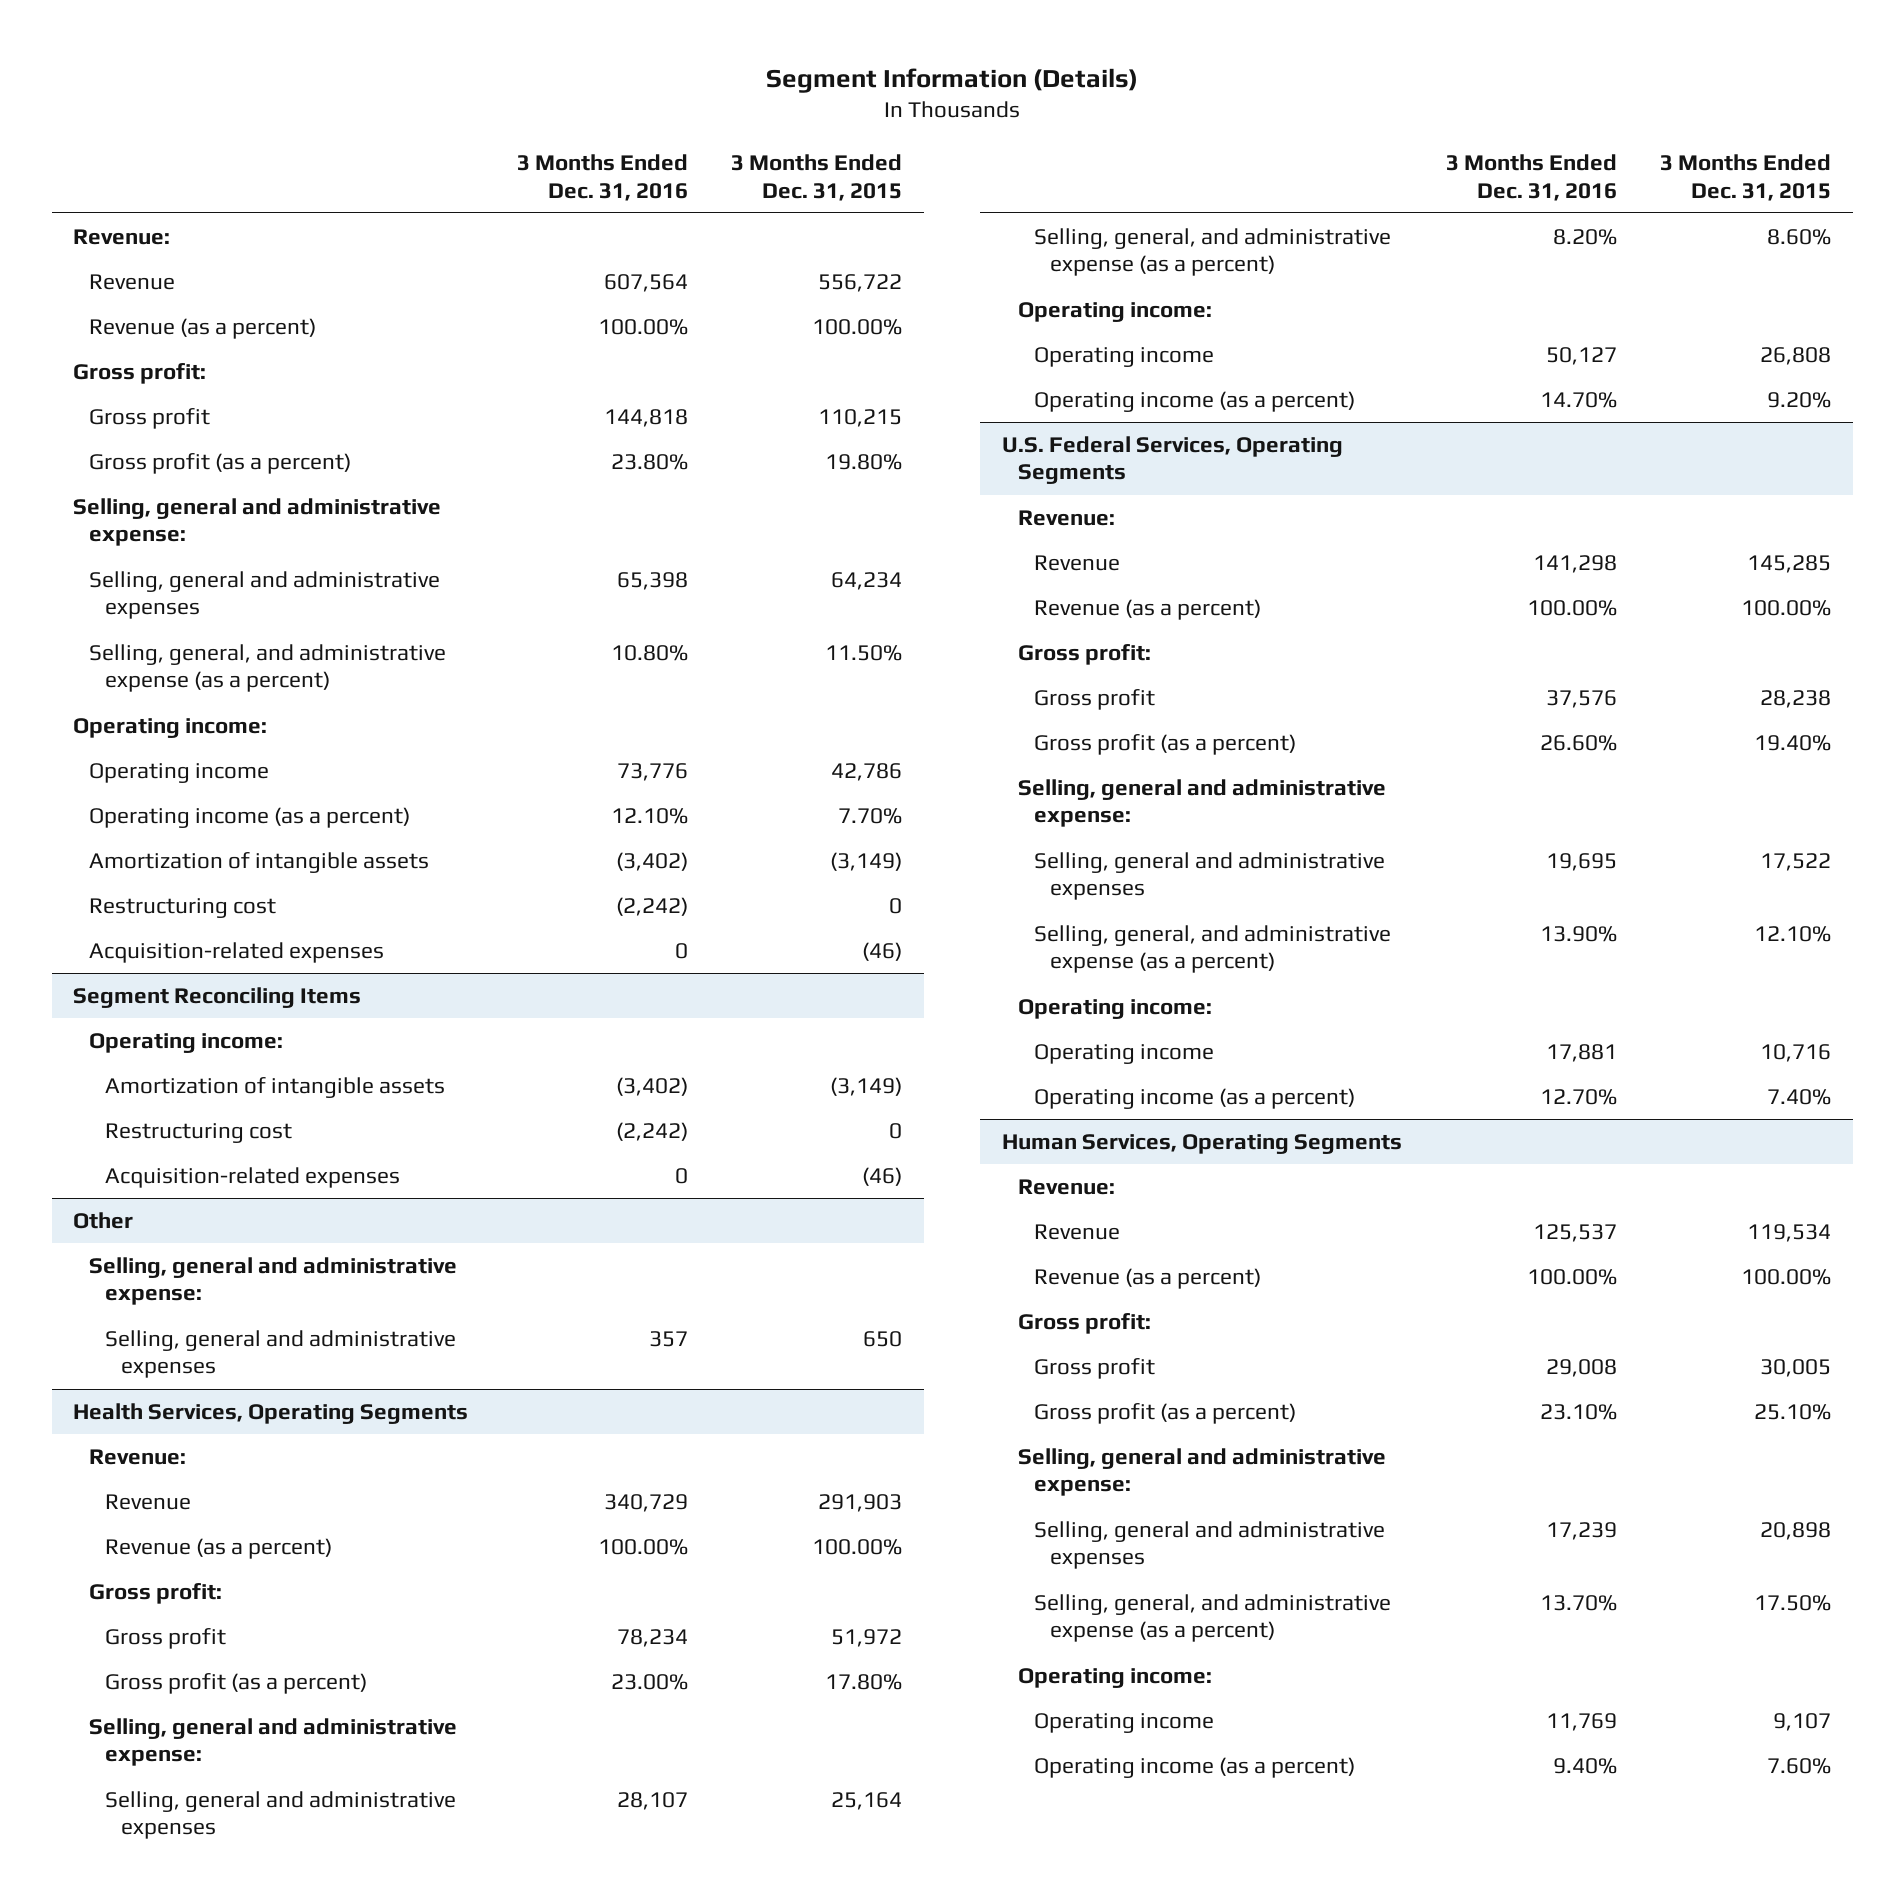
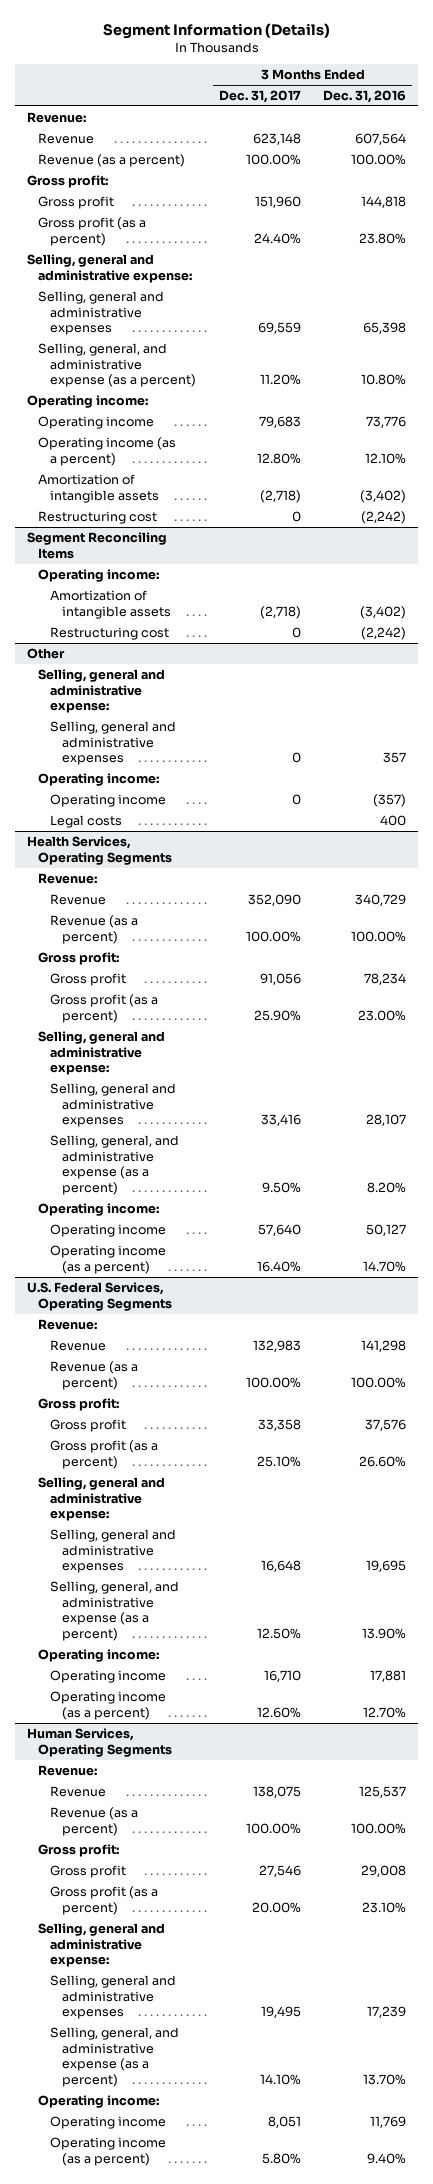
[731,154,903,201] 3 Months Ended Dec. 31, 2015 -> none
none -> [218,90,301,104] Dec. 31, 2017
[89,942,385,964] Acquisition-related expenses -> none
[105,1167,401,1189] Acquisition-related expenses -> none
none -> [38,773,160,787] Operating income:
none -> [50,794,167,808] Operating income
none -> [50,815,123,829] Legal costs

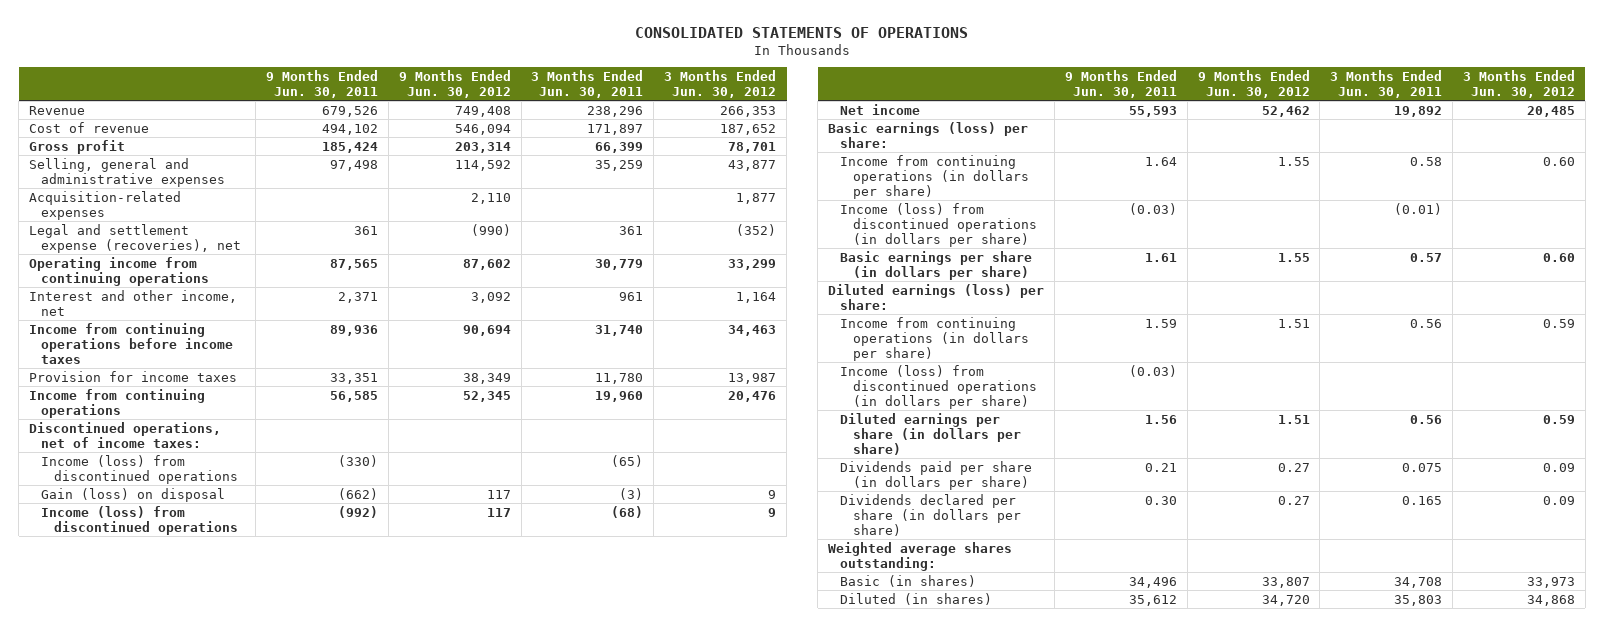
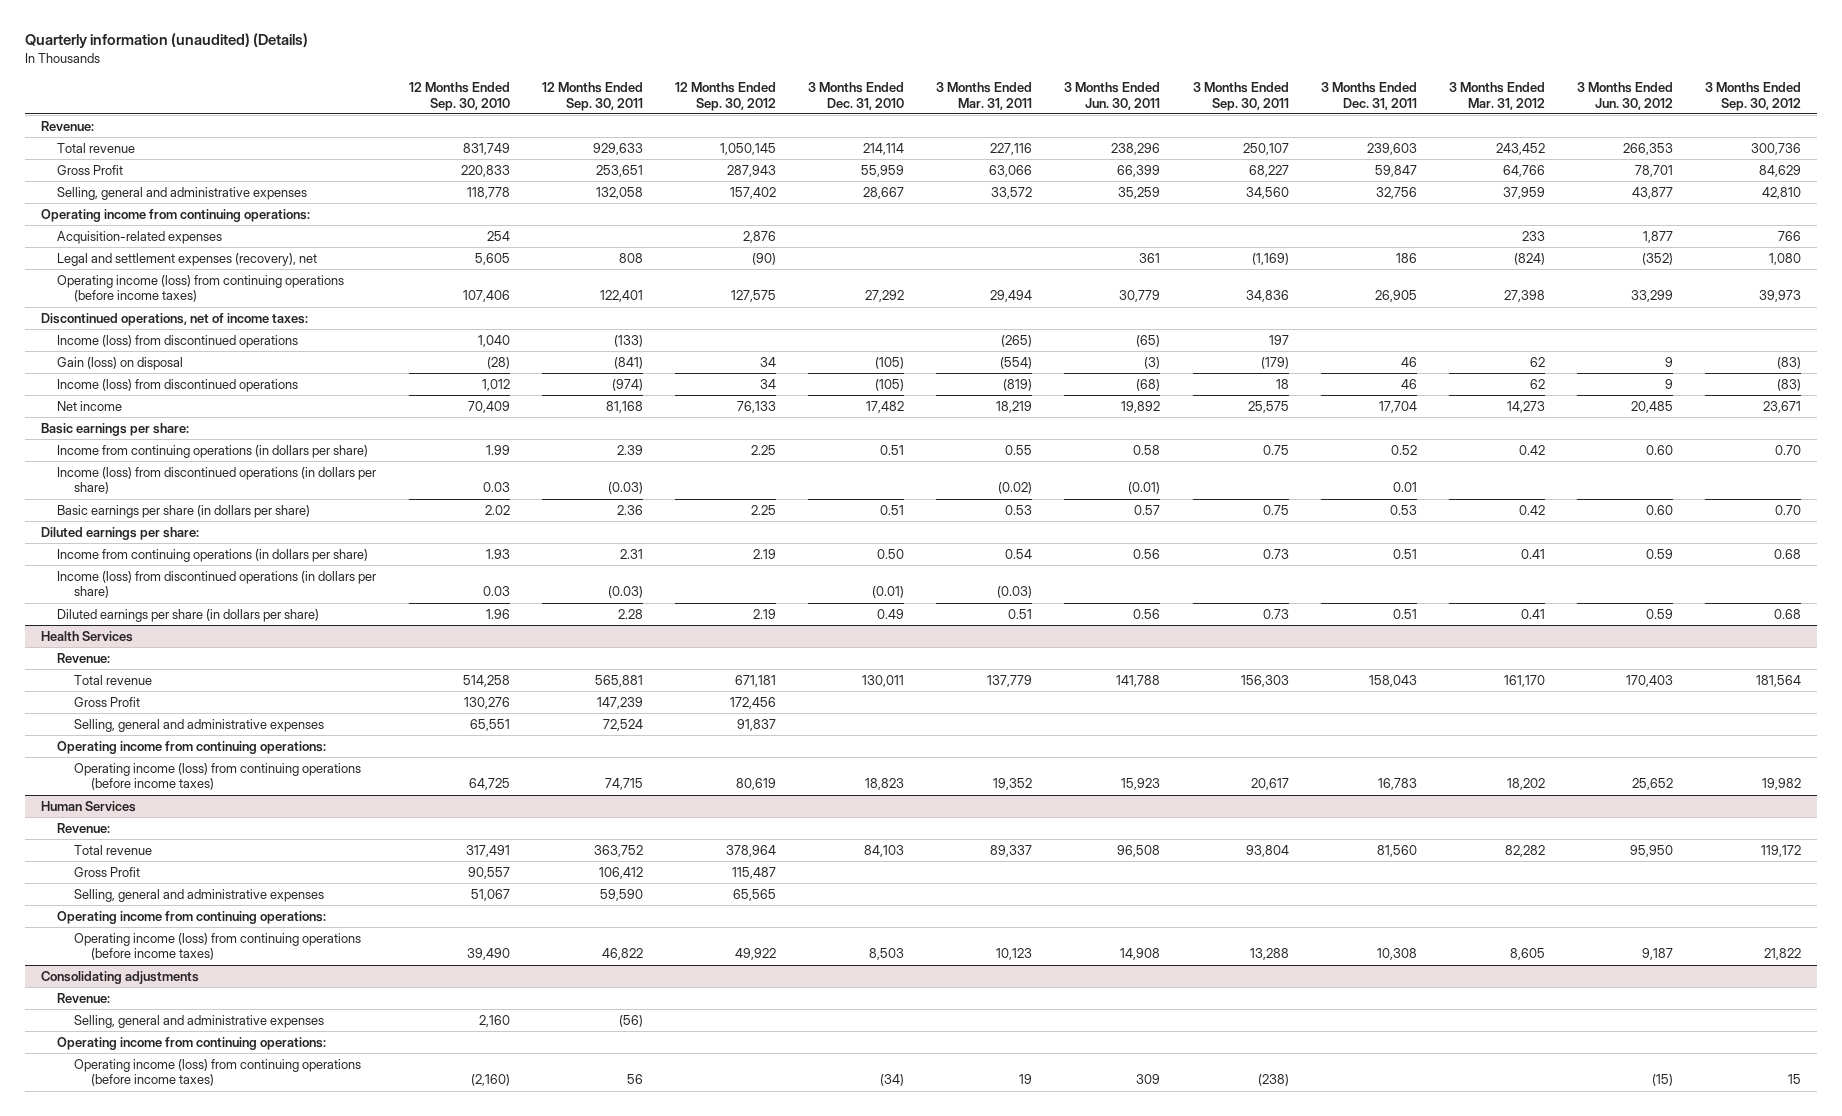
[635,27,969,39] CONSOLIDATED STATEMENTS OF OPERATIONS -> [24,33,308,49] Quarterly information (unaudited) (Details)
[265,69,378,98] 9 Months Ended Jun. 30, 2011 -> none
[398,69,511,98] 9 Months Ended Jun. 30, 2012 -> none
none -> [408,82,510,111] 12 Months Ended Sep. 30, 2010
none -> [541,82,643,111] 12 Months Ended Sep. 30, 2011
none -> [674,82,776,111] 12 Months Ended Sep. 30, 2012
none -> [808,82,905,110] 3 Months Ended Dec. 31, 2010
none -> [936,82,1033,110] 3 Months Ended Mar. 31, 2011
none -> [1192,82,1289,111] 3 Months Ended Sep. 30, 2011
none -> [1320,82,1417,110] 3 Months Ended Dec. 31, 2011
none -> [1448,82,1545,110] 3 Months Ended Mar. 31, 2012
none -> [1705,82,1802,111] 3 Months Ended Sep. 30, 2012
[29,121,150,133] Cost of revenue -> none
none -> [40,121,94,132] Revenue:
[29,105,86,115] Revenue -> [57,143,136,154] Total revenue
[29,139,126,154] Gross profit -> [57,165,124,176] Gross Profit
none -> [40,209,310,223] Operating income from continuing operations:
[29,289,238,316] Interest and other income, net -> none
[29,322,234,364] Income from continuing operations before income taxes -> none
[29,370,238,382] Provision for income taxes -> none
[29,388,206,418] Income from continuing operations -> none
[29,223,242,253] Legal and settlement expense (recoveries), net -> [57,253,318,267] Legal and settlement expenses (recovery), net
[29,256,210,286] Operating income from continuing operations -> [57,275,345,303] Operating income (loss) from continuing operations (before income taxes)
[828,121,1029,148] Basic earnings (loss) per share: -> [40,423,189,437] Basic earnings per share:
[828,283,1045,310] Diluted earnings (loss) per share: -> [40,527,199,541] Diluted earnings per share:
[840,460,1033,490] Dividends paid per share (in dollars per share) -> none
[840,493,1021,536] Dividends declared per share (in dollars per share) -> none
[828,541,1013,571] Weighted average shares outstanding: -> none
[840,574,977,587] Basic (in shares) -> none
[840,592,993,605] Diluted (in shares) -> none
none -> [40,631,133,643] Health Services
none -> [57,653,111,664] Revenue:
none -> [74,675,153,686] Total revenue
none -> [74,697,141,708] Gross Profit
none -> [74,719,325,733] Selling, general and administrative expenses
none -> [57,741,327,755] Operating income from continuing operations:
none -> [74,763,362,791] Operating income (loss) from continuing operations (before income taxes)
none -> [40,801,136,813] Human Services
none -> [57,823,111,834] Revenue:
none -> [74,845,153,856] Total revenue
none -> [74,867,141,878] Gross Profit
none -> [74,889,325,903] Selling, general and administrative expenses
none -> [57,911,327,925] Operating income from continuing operations:
none -> [74,933,362,961] Operating income (loss) from continuing operations (before income taxes)
none -> [40,971,199,985] Consolidating adjustments
none -> [57,993,111,1004] Revenue:
none -> [74,1015,325,1029] Selling, general and administrative expenses
none -> [57,1037,327,1051] Operating income from continuing operations:
none -> [74,1059,362,1087] Operating income (loss) from continuing operations (before income taxes)

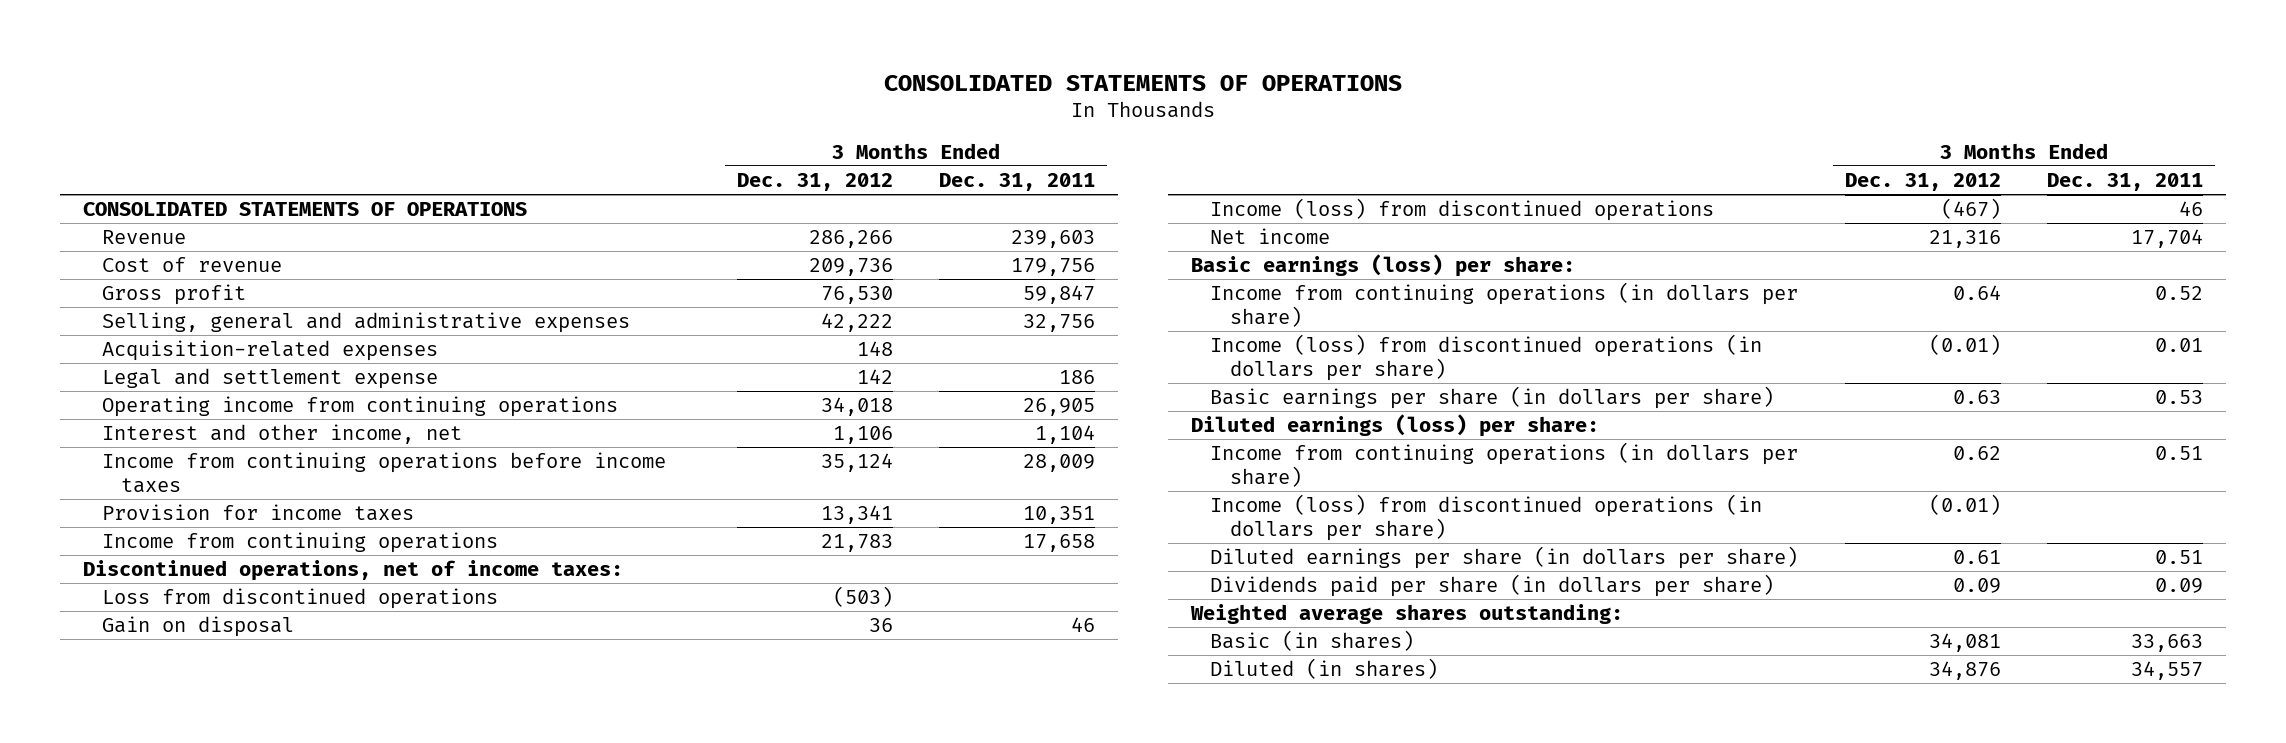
[24,33,308,49] Quarterly information (unaudited) (Details) -> [884,74,1403,91] CONSOLIDATED STATEMENTS OF OPERATIONS
[408,82,510,111] 12 Months Ended Sep. 30, 2010 -> none
[541,82,643,111] 12 Months Ended Sep. 30, 2011 -> none
[674,82,776,111] 12 Months Ended Sep. 30, 2012 -> none
[808,82,905,110] 3 Months Ended Dec. 31, 2010 -> none
[936,82,1033,110] 3 Months Ended Mar. 31, 2011 -> none
[1064,82,1161,110] 3 Months Ended Jun. 30, 2011 -> none
[1192,82,1289,111] 3 Months Ended Sep. 30, 2011 -> none
[1448,82,1545,110] 3 Months Ended Mar. 31, 2012 -> none
[1577,82,1674,110] 3 Months Ended Jun. 30, 2012 -> none
[1705,82,1802,111] 3 Months Ended Sep. 30, 2012 -> none
none -> [736,172,893,191] Dec. 31, 2012
[40,121,94,132] Revenue: -> none
none -> [82,202,527,217] CONSOLIDATED STATEMENTS OF OPERATIONS
[57,143,136,154] Total revenue -> [102,230,187,245] Revenue
none -> [102,257,283,273] Cost of revenue
[57,165,124,176] Gross Profit -> [102,284,247,306] Gross profit
[40,209,310,223] Operating income from continuing operations: -> none
[57,253,318,267] Legal and settlement expenses (recovery), net -> [102,368,439,390] Legal and settlement expense
[57,275,345,303] Operating income (loss) from continuing operations (before income taxes) -> [102,396,619,418] Operating income from continuing operations
none -> [102,424,463,445] Interest and other income, net
none -> [102,452,667,493] Income from continuing operations before income taxes
none -> [102,504,415,522] Provision for income taxes
none -> [102,532,499,554] Income from continuing operations
[57,335,299,349] Income (loss) from discontinued operations -> [102,588,499,610] Loss from discontinued operations
[57,357,184,371] Gain (loss) on disposal -> [102,616,295,638] Gain on disposal
[40,423,189,437] Basic earnings per share: -> [1191,254,1576,278] Basic earnings (loss) per share:
[40,527,199,541] Diluted earnings per share: -> [1191,414,1600,438] Diluted earnings (loss) per share:
[40,631,133,643] Health Services -> none
[57,653,111,664] Revenue: -> none
[74,675,153,686] Total revenue -> none
[74,697,141,708] Gross Profit -> none
[74,719,325,733] Selling, general and administrative expenses -> none
[57,741,327,755] Operating income from continuing operations: -> none
[74,763,362,791] Operating income (loss) from continuing operations (before income taxes) -> none
[40,801,136,813] Human Services -> none
[57,823,111,834] Revenue: -> none
[74,845,153,856] Total revenue -> none
[74,867,141,878] Gross Profit -> none
[74,889,325,903] Selling, general and administrative expenses -> none
[57,911,327,925] Operating income from continuing operations: -> none
[74,933,362,961] Operating income (loss) from continuing operations (before income taxes) -> none
[40,971,199,985] Consolidating adjustments -> none
[57,993,111,1004] Revenue: -> none
[74,1015,325,1029] Selling, general and administrative expenses -> none
[57,1037,327,1051] Operating income from continuing operations: -> none
[74,1059,362,1087] Operating income (loss) from continuing operations (before income taxes) -> none
none -> [1210,574,1775,598] Dividends paid per share (in dollars per share)
none -> [1190,604,1624,625] Weighted average shares outstanding:
none -> [1210,630,1415,652] Basic (in shares)
none -> [1210,658,1439,680] Diluted (in shares)

